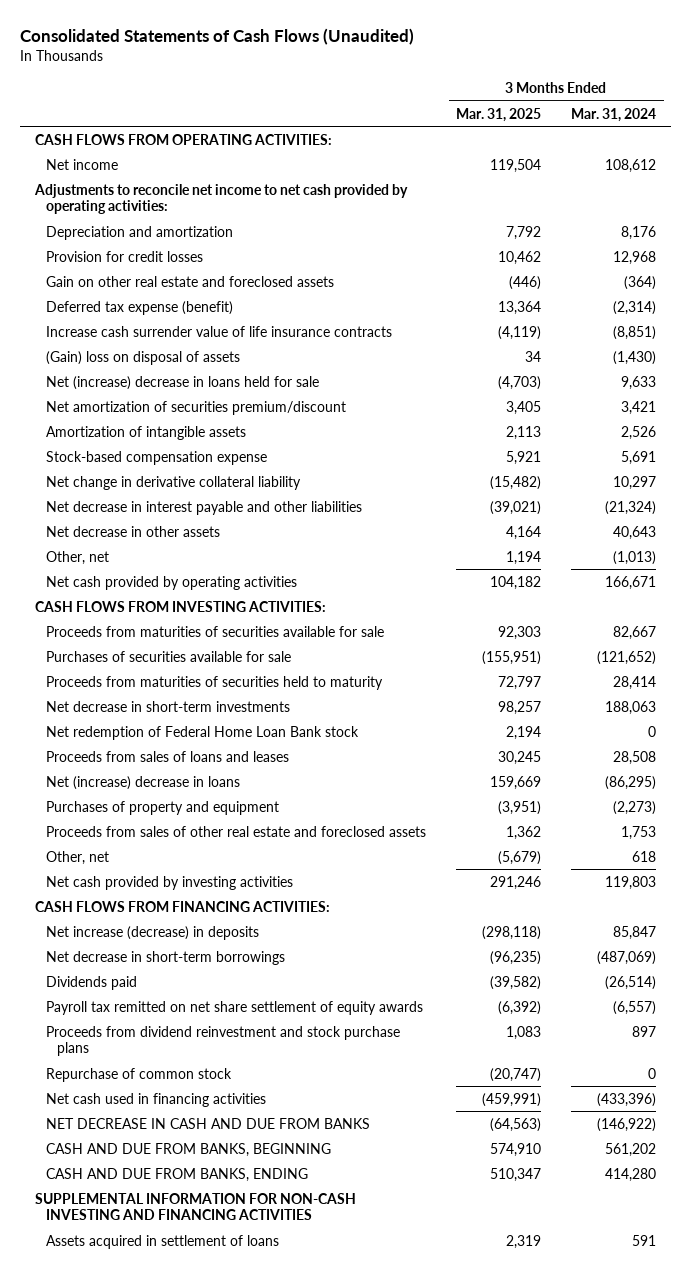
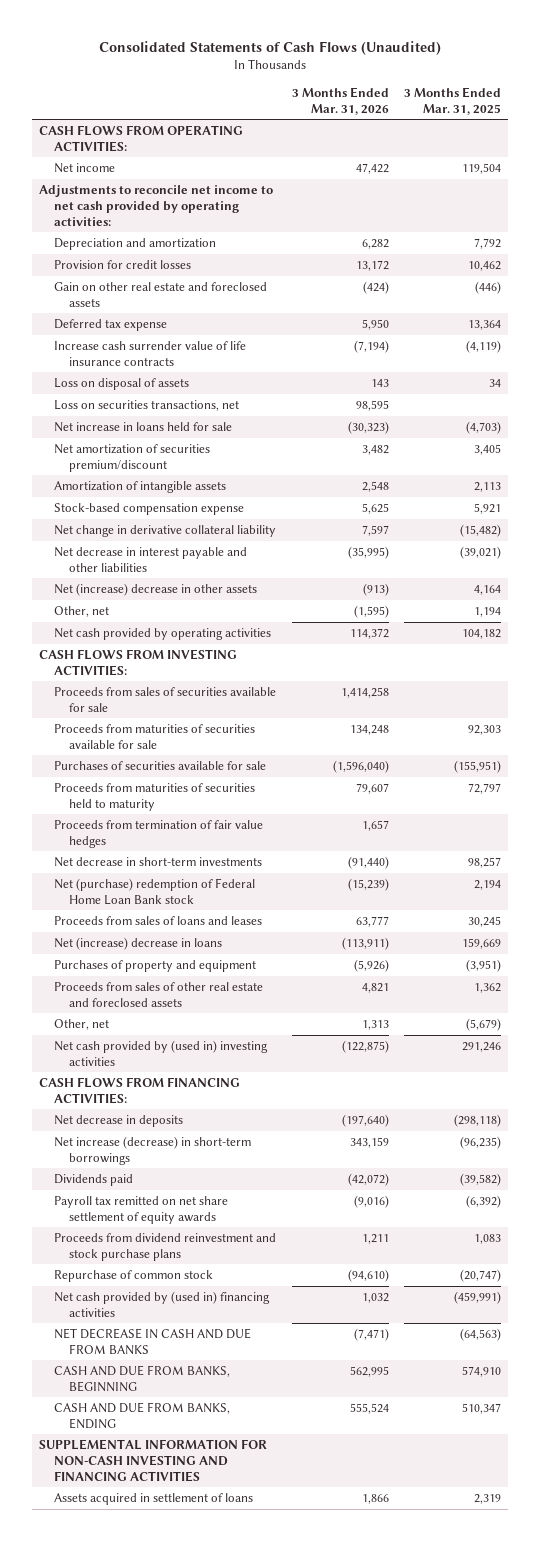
[571,107,657,122] Mar. 31, 2024 -> none
none -> [291,86,389,115] 3 Months Ended Mar. 31, 2026
[46,300,234,315] Deferred tax expense (benefit) -> [54,318,168,331] Deferred tax expense
[46,350,241,365] (Gain) loss on disposal of assets -> [54,377,190,390] Loss on disposal of assets
none -> [54,399,240,411] Loss on securities transactions, net
[46,375,320,390] Net (increase) decrease in loans held for sale -> [54,421,233,432] Net increase in loans held for sale
[46,525,221,537] Net decrease in other assets -> [54,582,258,596] Net (increase) decrease in other assets
none -> [54,686,277,712] Proceeds from sales of securities available for sale
none -> [54,819,264,848] Proceeds from termination of fair value hedges
[46,725,360,740] Net redemption of Federal Home Loan Bank stock -> [54,877,256,905] Net (purchase) redemption of Federal Home Loan Bank stock
[46,875,294,890] Net cash provided by investing activities -> [54,1039,269,1066] Net cash provided by (used in) investing activities
[46,925,260,940] Net increase (decrease) in deposits -> [54,1114,184,1127] Net decrease in deposits
[46,950,286,965] Net decrease in short-term borrowings -> [54,1135,252,1165] Net increase (decrease) in short-term borrowings
[46,1092,267,1107] Net cash used in financing activities -> [54,1290,271,1317] Net cash provided by (used in) financing activities

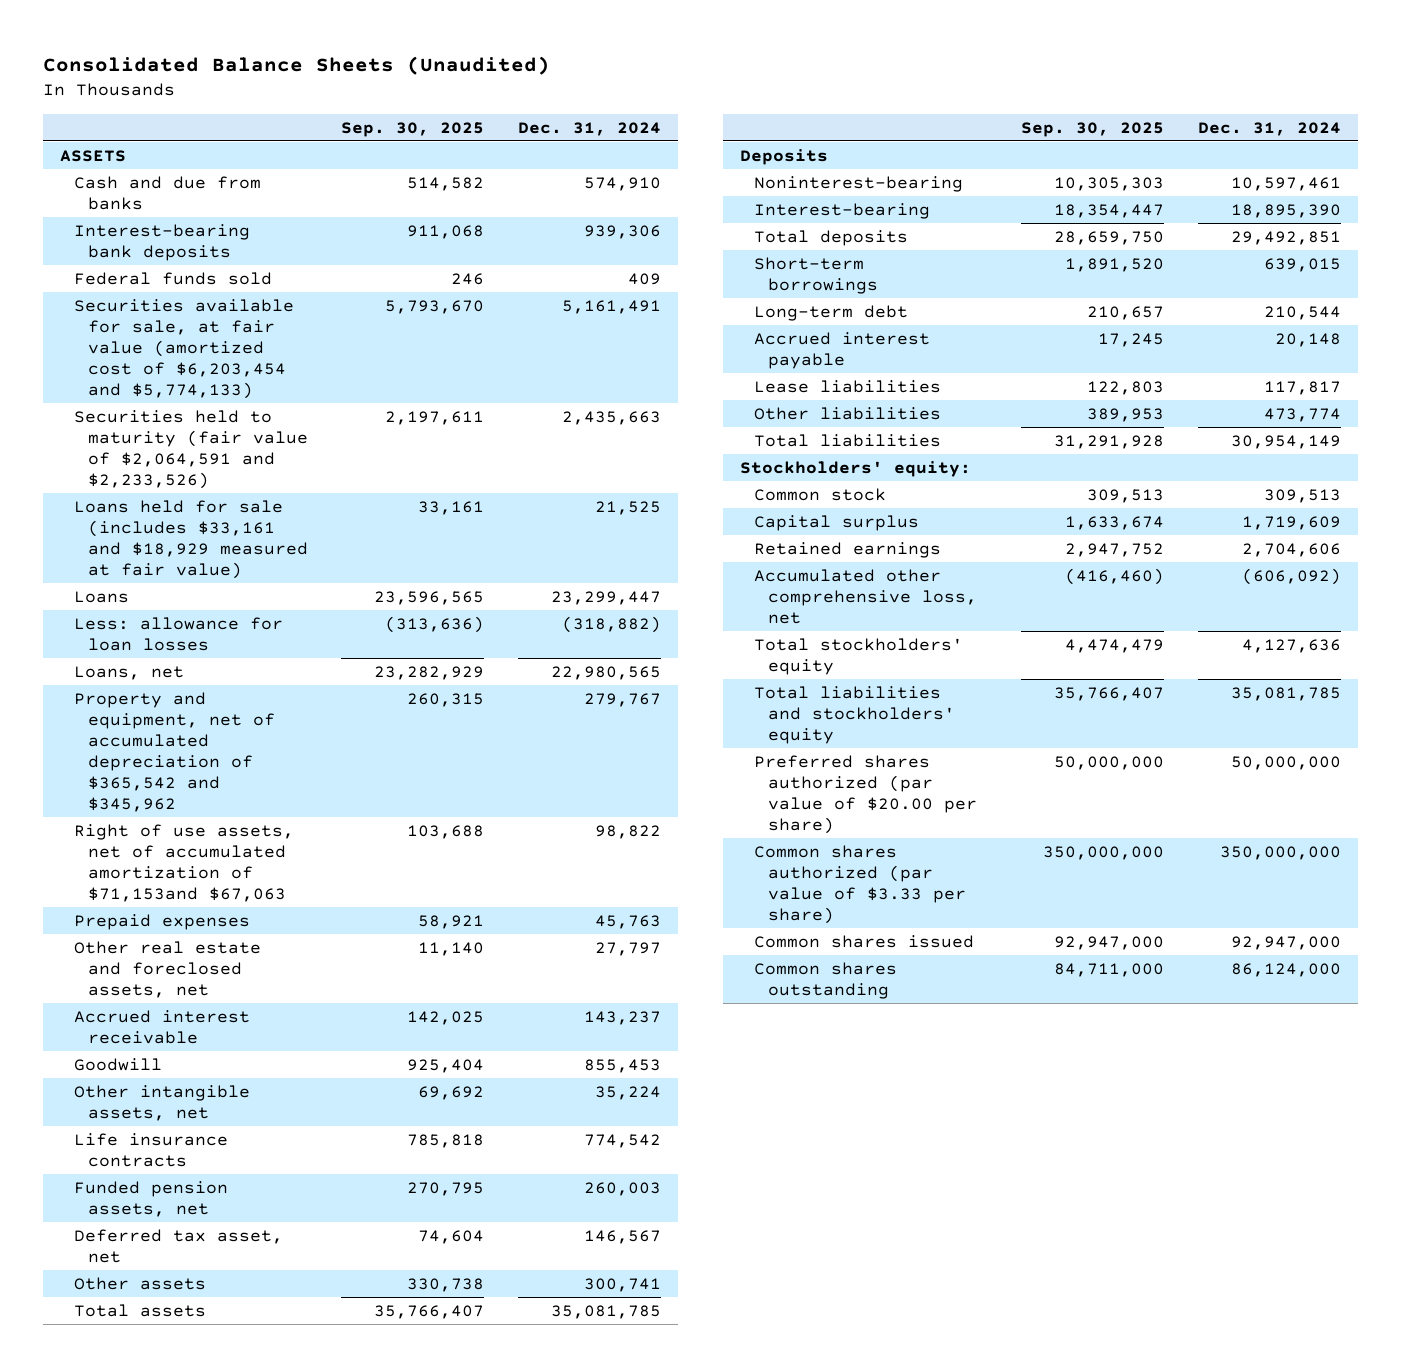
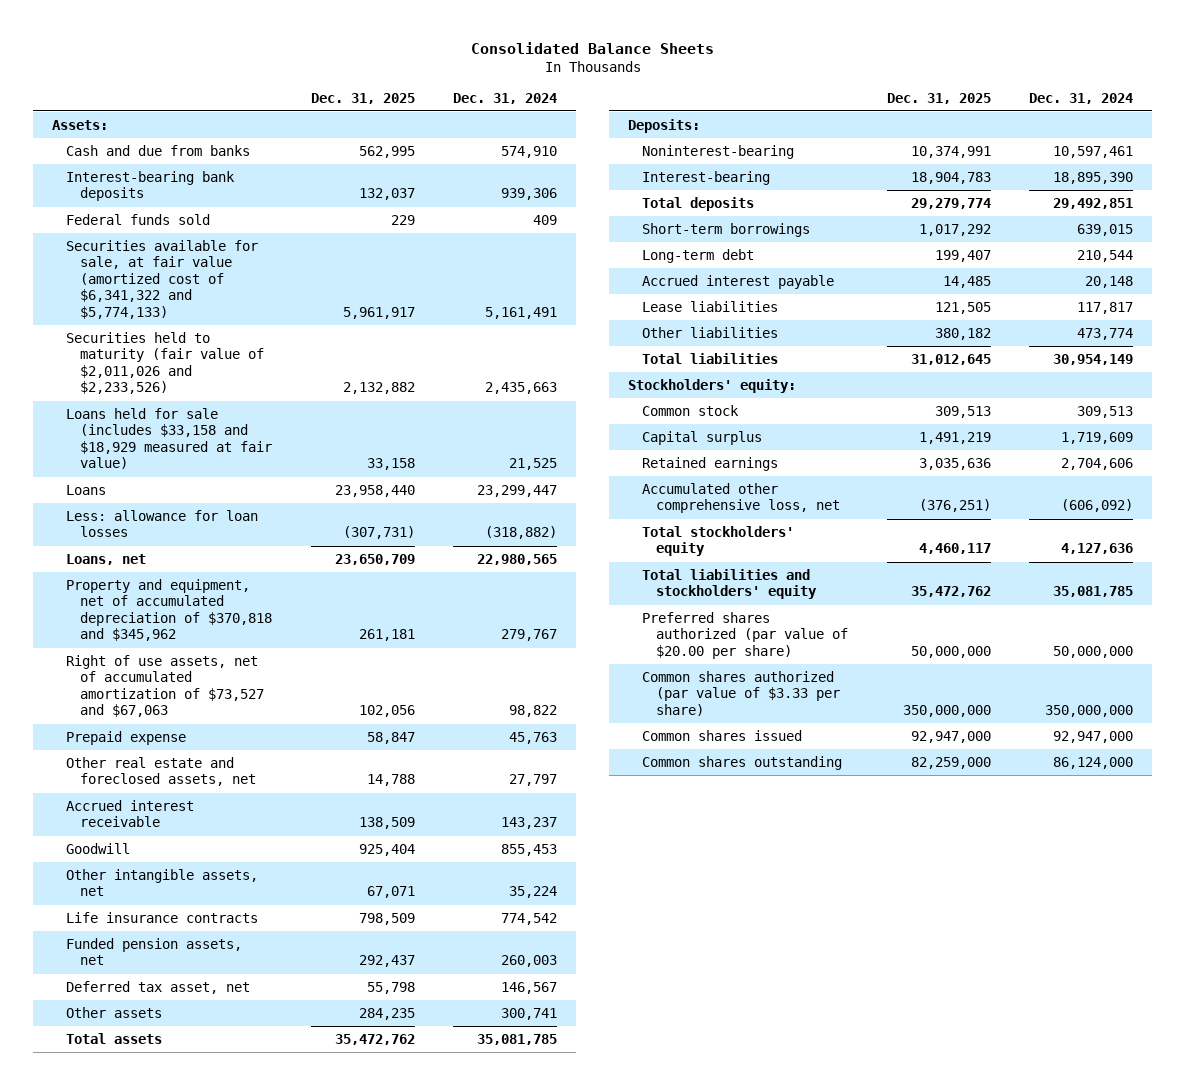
[42,55,550,75] Consolidated Balance Sheets (Unaudited) -> [470,41,714,54] Consolidated Balance Sheets
[341,121,485,137] Sep. 30, 2025 -> none
none -> [310,92,415,104] Dec. 31, 2025
[59,149,126,162] ASSETS -> [52,119,109,130] Assets:
[73,298,294,399] Securities available for sale, at fair value (amortized cost of $6,203,454 and $5,774,133) -> [66,239,259,319] Securities available for sale, at fair value (amortized cost of $6,341,322 and $5,774,133)
[73,409,308,489] Securities held to maturity (fair value of $2,064,591 and $2,233,526) -> [66,331,265,395] Securities held to maturity (fair value of $2,011,026 and $2,233,526)
[73,499,308,579] Loans held for sale (includes $33,161 and $18,929 measured at fair value) -> [66,407,273,470] Loans held for sale (includes $33,158 and $18,929 measured at fair value)
[73,691,275,812] Property and equipment, net of accumulated depreciation of $365,542 and $345,962 -> [66,578,273,642] Property and equipment, net of accumulated depreciation of $370,818 and $345,962
[73,823,294,902] Right of use assets, net of accumulated amortization of $71,153and $67,063 -> [66,654,265,718] Right of use assets, net of accumulated amortization of $73,527 and $67,063
[73,913,250,930] Prepaid expenses -> [66,730,187,745] Prepaid expense
[739,148,828,165] Deposits -> [628,118,701,133] Deposits:

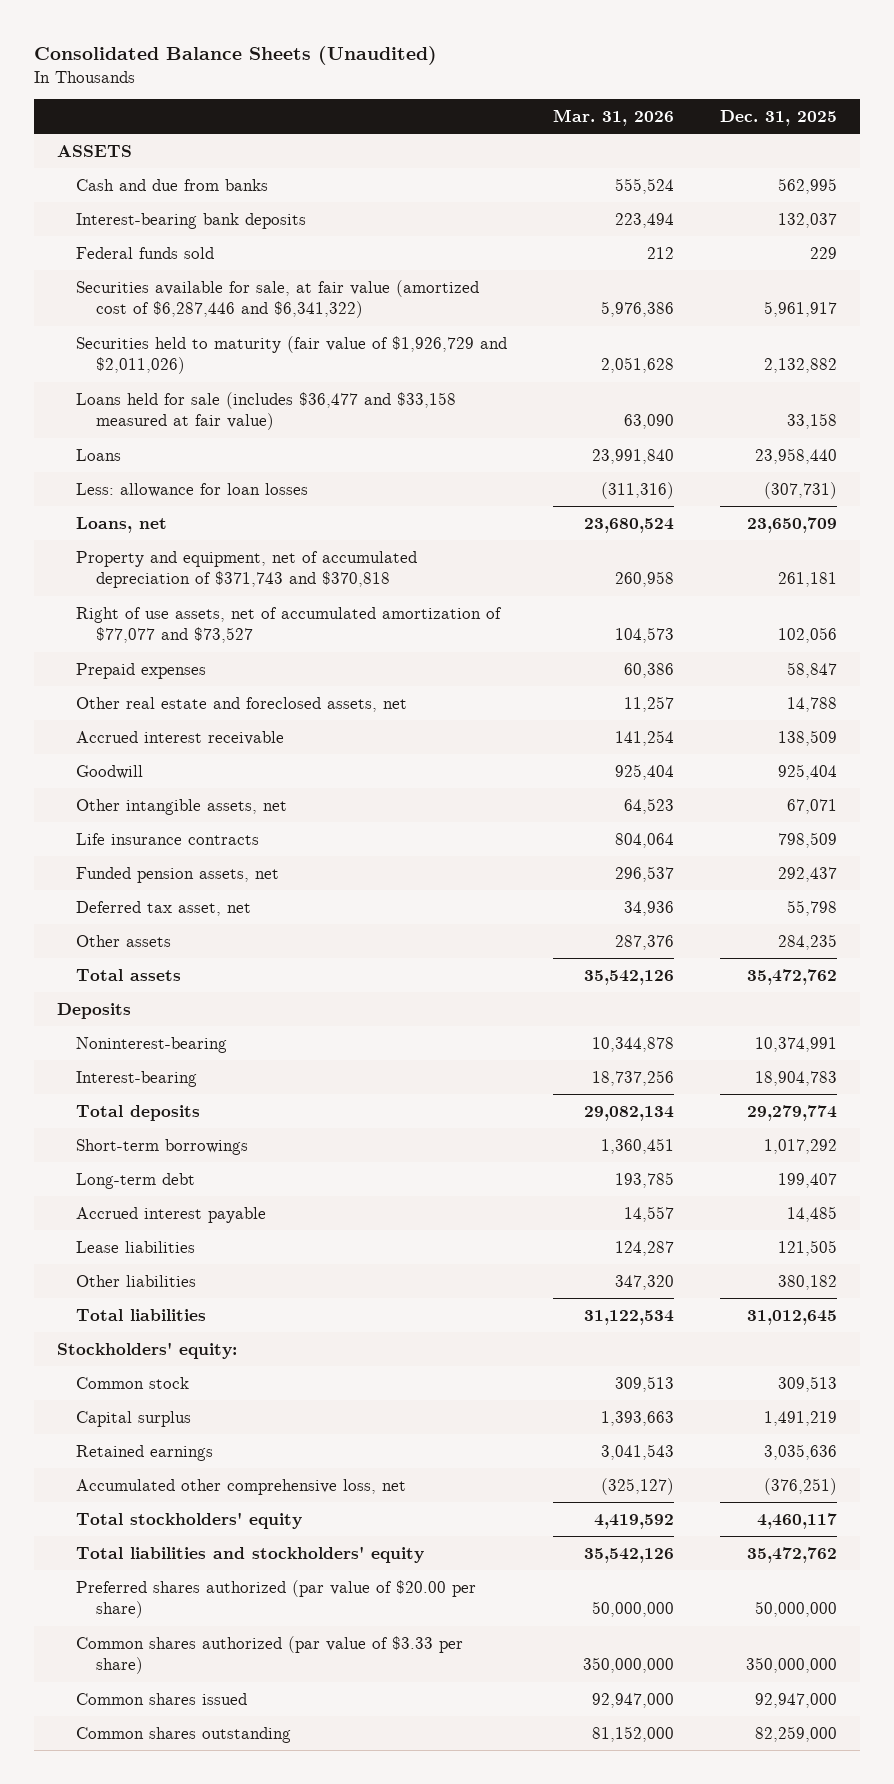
[470,41,714,54] Consolidated Balance Sheets -> [34,46,438,66] Consolidated Balance Sheets (Unaudited)
[452,92,557,104] Dec. 31, 2024 -> none
none -> [553,109,675,127] Mar. 31, 2026
[52,119,109,130] Assets: -> [57,144,133,157] ASSETS
[66,239,259,319] Securities available for sale, at fair value (amortized cost of $6,341,322 and $5,774,133) -> [76,279,480,319] Securities available for sale, at fair value (amortized cost of $6,287,446 and $6,341,322)
[66,331,265,395] Securities held to maturity (fair value of $2,011,026 and $2,233,526) -> [76,335,508,375] Securities held to maturity (fair value of $1,926,729 and $2,011,026)
[66,407,273,470] Loans held for sale (includes $33,158 and $18,929 measured at fair value) -> [76,391,457,431] Loans held for sale (includes $36,477 and $33,158 measured at fair value)
[66,578,273,642] Property and equipment, net of accumulated depreciation of $370,818 and $345,962 -> [76,550,418,589] Property and equipment, net of accumulated depreciation of $371,743 and $370,818
[66,654,265,718] Right of use assets, net of accumulated amortization of $73,527 and $67,063 -> [76,606,503,644] Right of use assets, net of accumulated amortization of $77,077 and $73,527
[66,730,187,745] Prepaid expense -> [76,662,207,679] Prepaid expenses
[628,118,701,133] Deposits: -> [57,1002,132,1019] Deposits

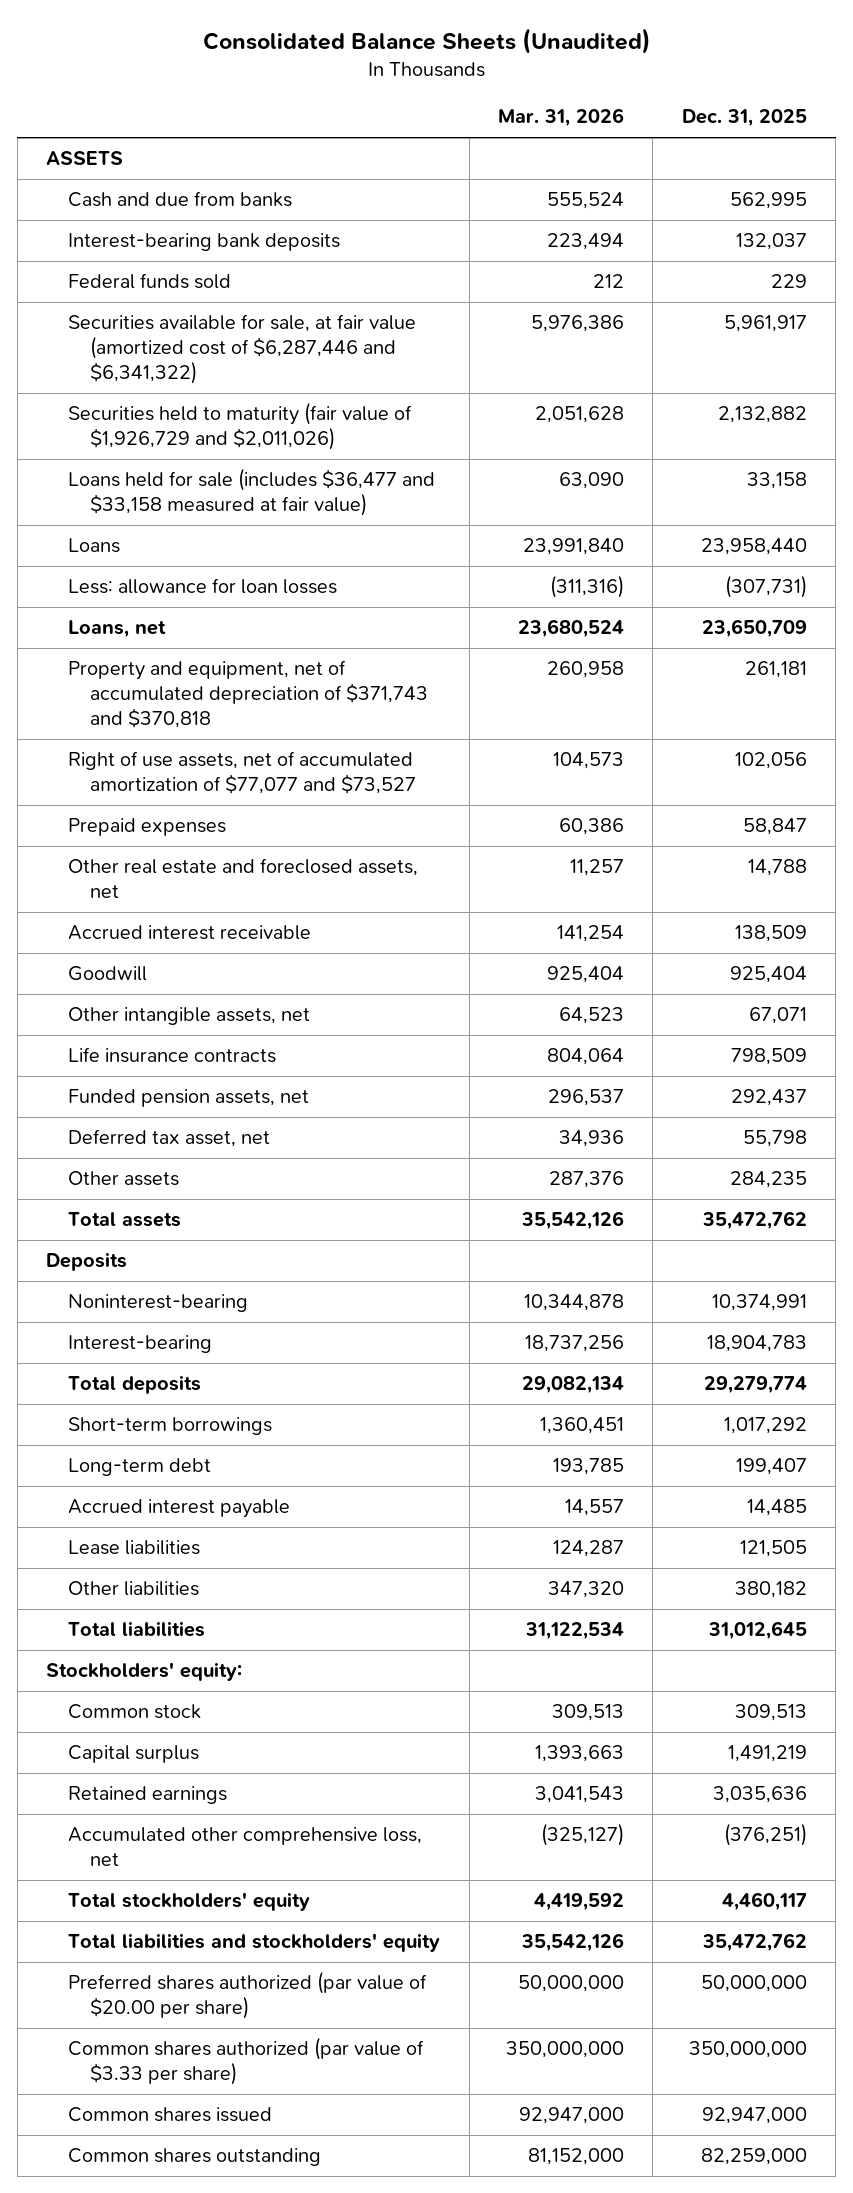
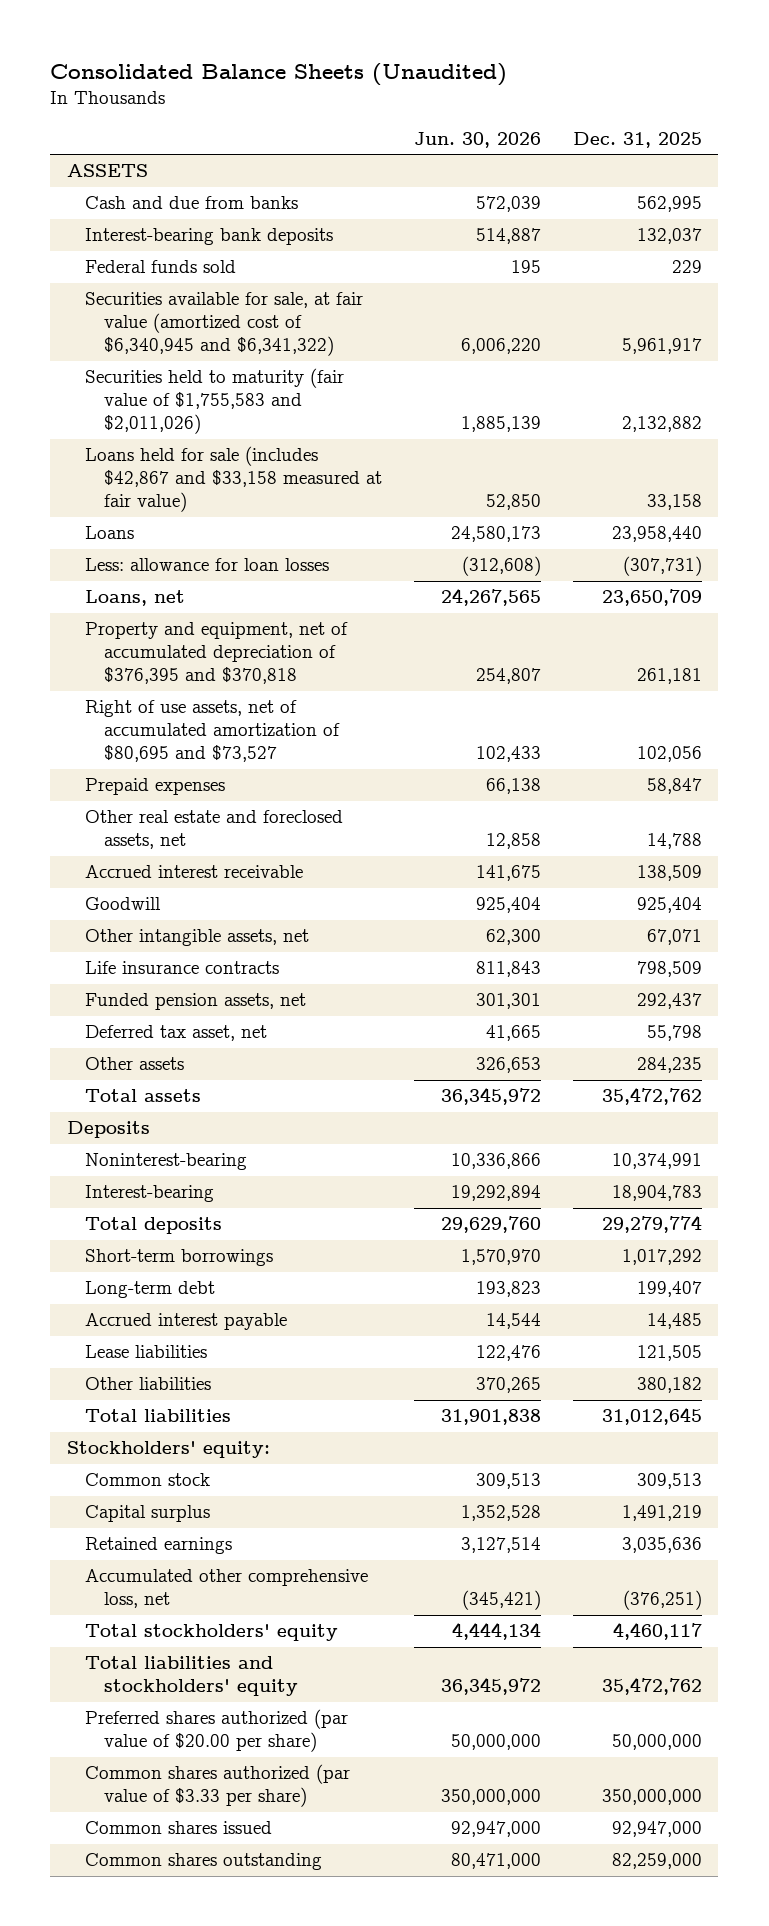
[498,108,625,128] Mar. 31, 2026 -> none
none -> [414,131,542,148] Jun. 30, 2026
[68,314,417,385] Securities available for sale, at fair value (amortized cost of $6,287,446 and $6,341,322) -> [85,292,364,357] Securities available for sale, at fair value (amortized cost of $6,340,945 and $6,341,322)
[68,402,413,451] Securities held to maturity (fair value of $1,926,729 and $2,011,026) -> [85,368,345,435] Securities held to maturity (fair value of $1,755,583 and $2,011,026)
[68,468,436,517] Loans held for sale (includes $36,477 and $33,158 measured at fair value) -> [85,446,383,513] Loans held for sale (includes $42,867 and $33,158 measured at fair value)
[68,660,429,729] Property and equipment, net of accumulated depreciation of $371,743 and $370,818 -> [85,622,349,685] Property and equipment, net of accumulated depreciation of $376,395 and $370,818
[68,751,417,795] Right of use assets, net of accumulated amortization of $77,077 and $73,527 -> [85,700,341,763] Right of use assets, net of accumulated amortization of $80,695 and $73,527

